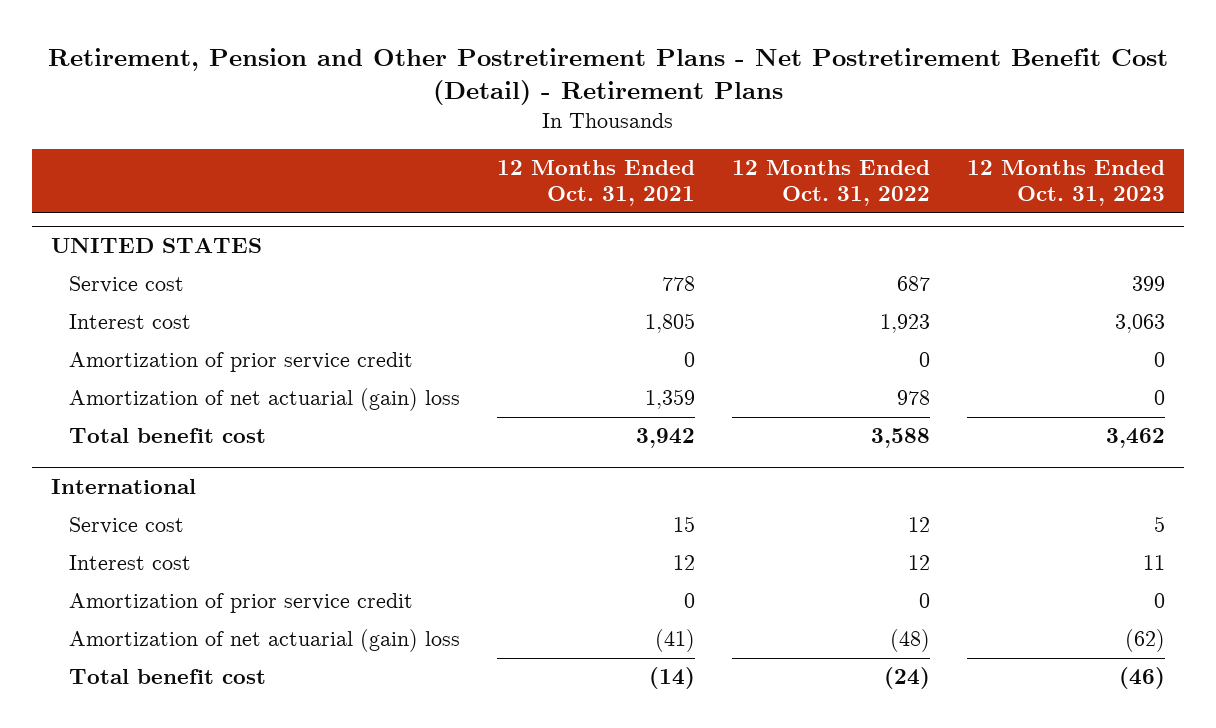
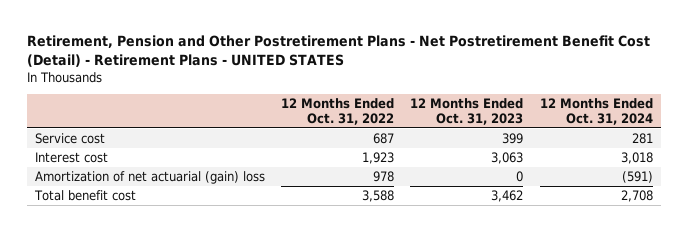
[47,47,1168,105] Retirement, Pension and Other Postretirement Plans - Net Postretirement Benefit Cost (Detail) - Retirement Plans -> [27,35,651,68] Retirement, Pension and Other Postretirement Plans - Net Postretirement Benefit Cost (Detail) - Retirement Plans - UNITED STATES
[497,160,696,207] 12 Months Ended Oct. 31, 2021 -> none
none -> [539,98,653,125] 12 Months Ended Oct. 31, 2024
[50,238,262,254] UNITED STATES -> none
[69,352,414,373] Amortization of prior service credit -> none
[50,479,196,495] International -> none
[69,517,185,535] Service cost -> none
[69,555,192,571] Interest cost -> none
[69,593,414,614] Amortization of prior service credit -> none
[69,629,461,653] Amortization of net actuarial (gain) loss -> none
[69,669,267,685] Total benefit cost -> none

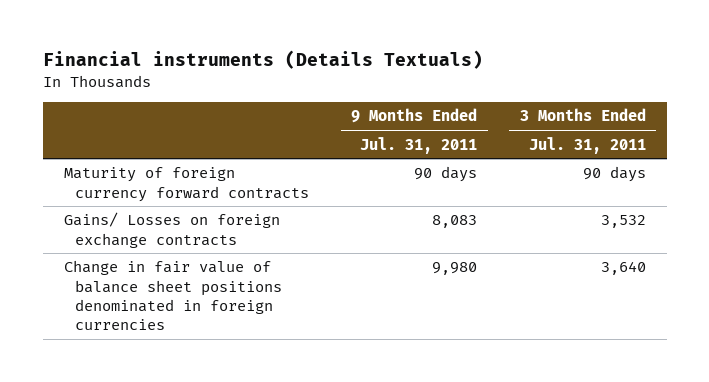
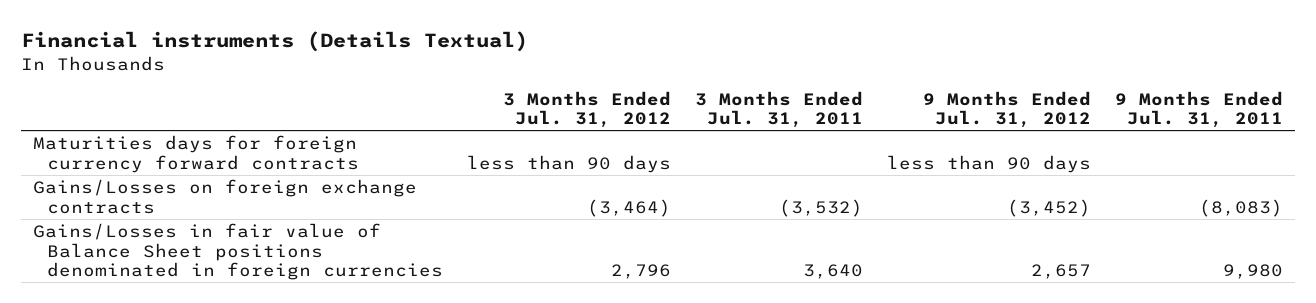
[42,50,483,70] Financial instruments (Details Textuals) -> [21,31,529,53] Financial instruments (Details Textual)
none -> [502,90,671,129] 3 Months Ended Jul. 31, 2012
none -> [922,90,1091,129] 9 Months Ended Jul. 31, 2012
[63,167,310,202] Maturity of foreign currency forward contracts -> none
none -> [33,134,359,173] Maturities days for foreign currency forward contracts
[63,212,280,248] Gains/ Losses on foreign exchange contracts -> [33,178,418,214] Gains/Losses on foreign exchange contracts
[432,215,478,229] 8,083 -> [1198,198,1283,217] (8,083)
[600,215,646,229] 3,532 -> [778,198,863,217] (3,532)
[63,260,283,331] Change in fair value of balance sheet positions denominated in foreign currencies -> [33,222,443,281] Gains/Losses in fair value of Balance Sheet positions denominated in foreign currencies

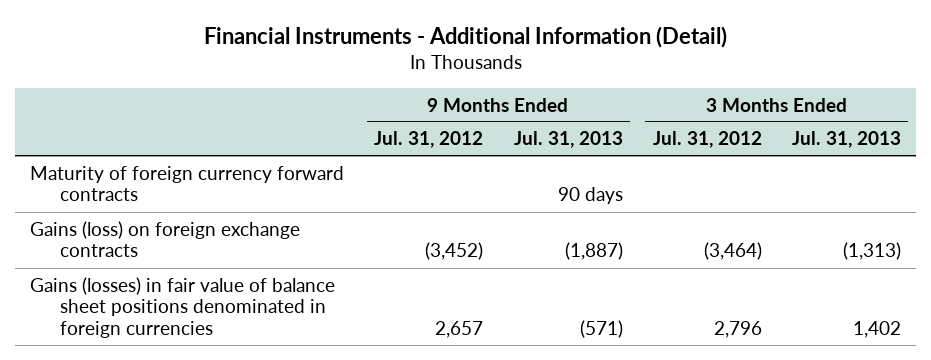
[21,31,529,53] Financial instruments (Details Textual) -> [203,26,727,49] Financial Instruments - Additional Information (Detail)
[694,90,863,129] 3 Months Ended Jul. 31, 2011 -> none
[1114,90,1283,129] 9 Months Ended Jul. 31, 2011 -> none
none -> [513,131,623,149] Jul. 31, 2013
none -> [791,131,901,149] Jul. 31, 2013
[33,134,359,173] Maturities days for foreign currency forward contracts -> none
none -> [30,165,345,202] Maturity of foreign currency forward contracts
[33,178,418,214] Gains/Losses on foreign exchange contracts -> [30,220,301,258] Gains (loss) on foreign exchange contracts
[33,222,443,281] Gains/Losses in fair value of Balance Sheet positions denominated in foreign currencies -> [30,276,336,339] Gains (losses) in fair value of balance sheet positions denominated in foreign currencies

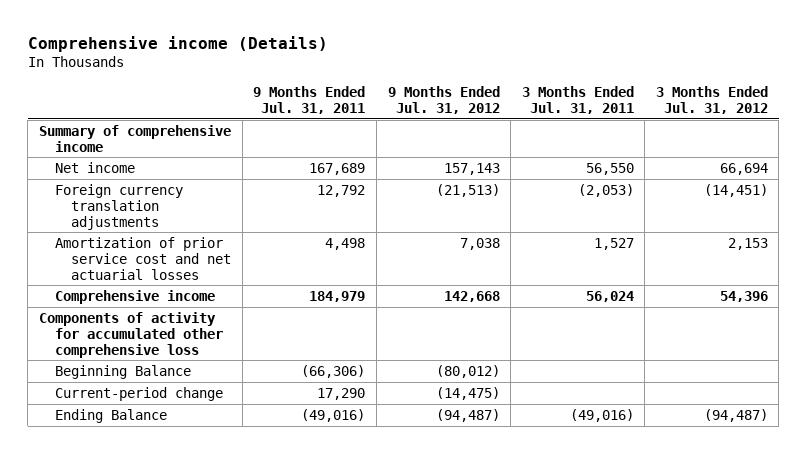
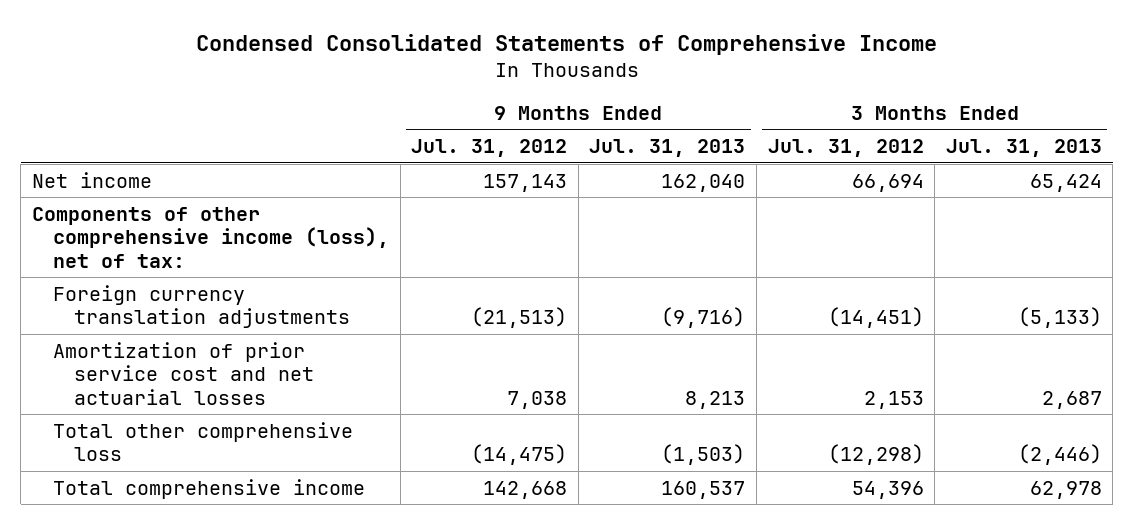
[27,35,328,52] Comprehensive income (Details) -> [195,33,937,55] Condensed Consolidated Statements of Comprehensive Income
[253,85,366,114] 9 Months Ended Jul. 31, 2011 -> none
[521,85,634,114] 3 Months Ended Jul. 31, 2011 -> none
none -> [589,139,746,158] Jul. 31, 2013
none -> [945,139,1102,158] Jul. 31, 2013
[38,124,231,152] Summary of comprehensive income -> none
none -> [31,206,389,268] Components of other comprehensive income (loss), net of tax:
[38,311,224,358] Components of activity for accumulated other comprehensive loss -> none
[55,364,192,379] Beginning Balance -> none
[55,386,224,401] Current-period change -> none
[55,408,168,423] Ending Balance -> none
none -> [52,421,353,462] Total other comprehensive loss
[55,289,216,304] Comprehensive income -> [52,478,365,499] Total comprehensive income

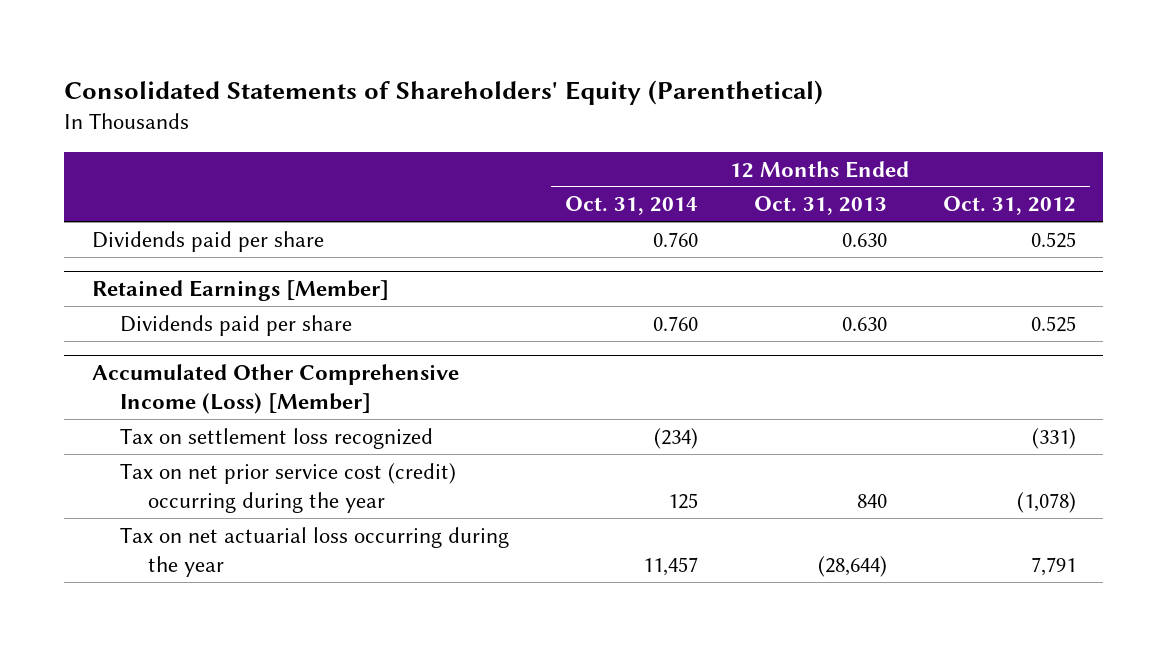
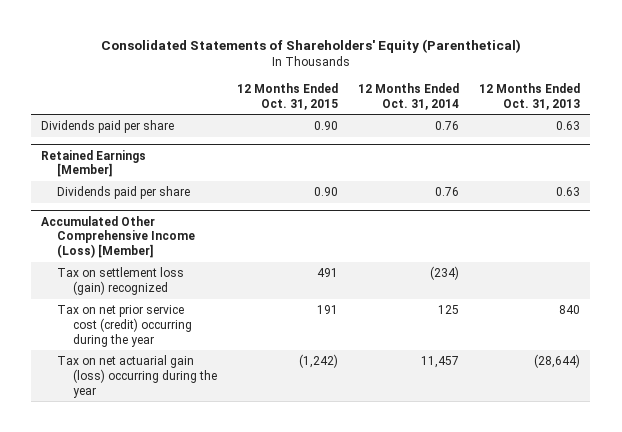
[942,196,1076,216] Oct. 31, 2012 -> none
none -> [236,82,338,110] 12 Months Ended Oct. 31, 2015
[652,231,698,247] 0.760 -> [435,121,460,131] 0.76
[841,232,887,247] 0.630 -> [556,121,581,131] 0.63
[652,315,698,331] 0.760 -> [435,187,460,197] 0.76
[841,316,887,331] 0.630 -> [556,187,581,197] 0.63
[119,427,433,449] Tax on settlement loss recognized -> [57,267,185,295] Tax on settlement loss (gain) recognized
[119,526,509,577] Tax on net actuarial loss occurring during the year -> [57,355,217,398] Tax on net actuarial gain (loss) occurring during the year

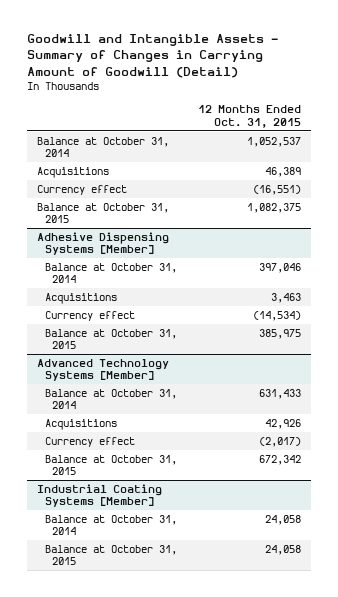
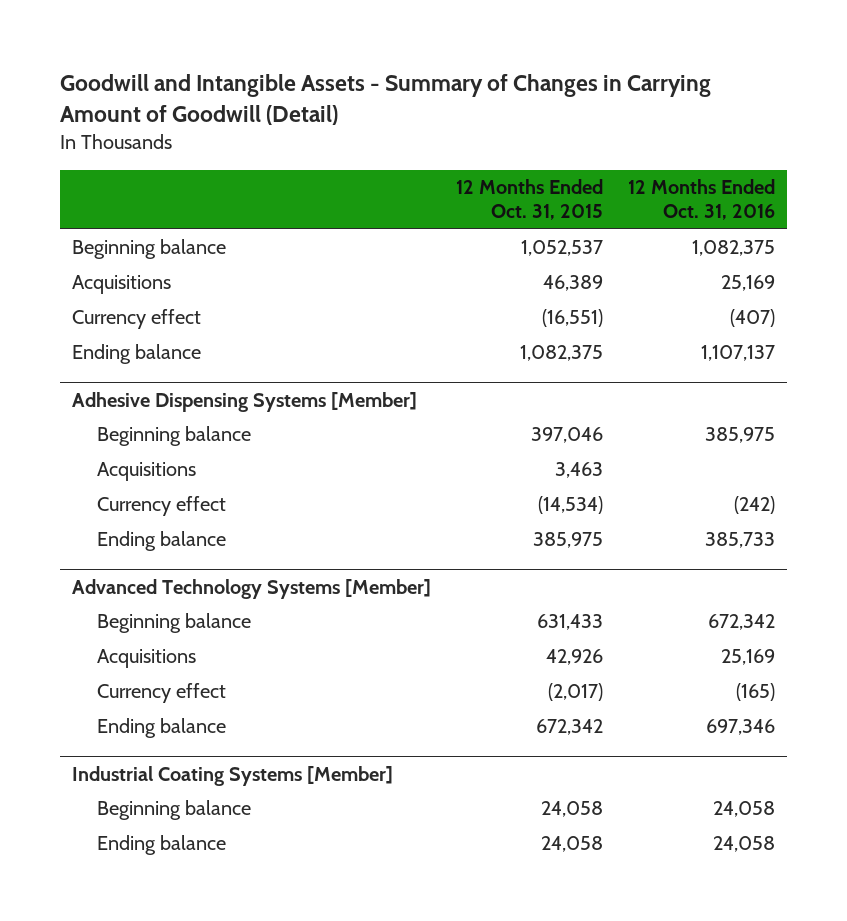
none -> [627,178,775,221] 12 Months Ended Oct. 31, 2016
[37,136,170,158] Balance at October 31, 2014 -> [72,239,227,260] Beginning balance
[37,202,170,224] Balance at October 31, 2015 -> [72,344,202,365] Ending balance
[44,262,177,284] Balance at October 31, 2014 -> [97,426,252,447] Beginning balance
[44,328,177,350] Balance at October 31, 2015 -> [97,531,227,552] Ending balance
[44,388,177,410] Balance at October 31, 2014 -> [97,613,252,634] Beginning balance
[44,454,177,476] Balance at October 31, 2015 -> [97,718,227,739] Ending balance
[44,514,177,536] Balance at October 31, 2014 -> [97,800,252,821] Beginning balance
[44,544,177,566] Balance at October 31, 2015 -> [97,835,227,856] Ending balance

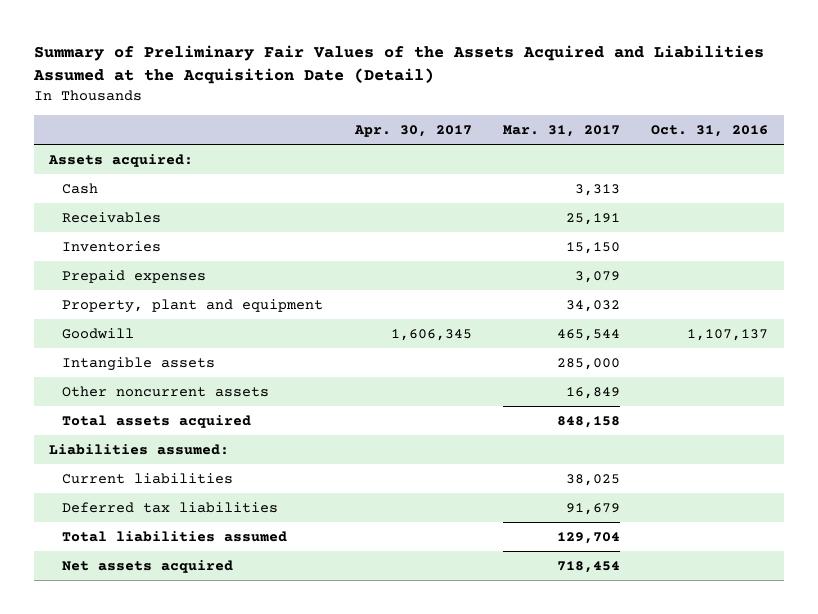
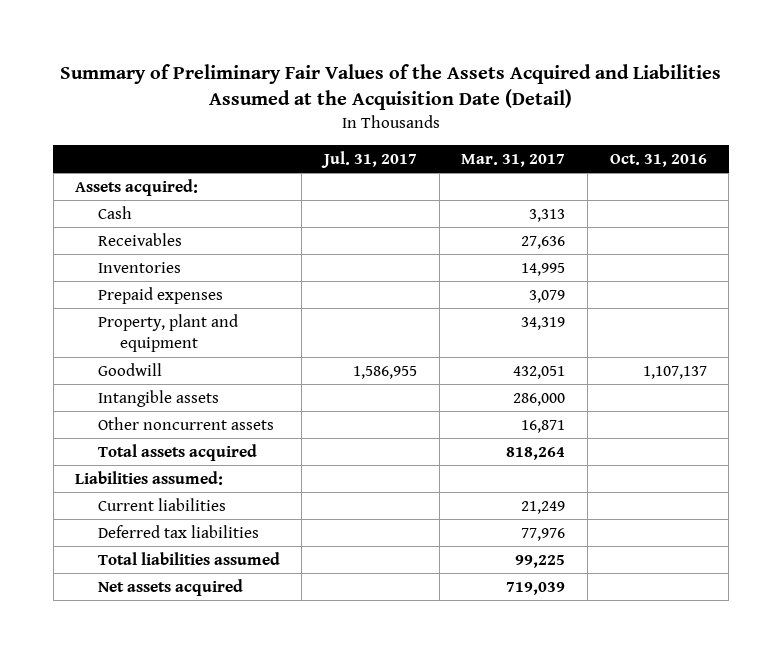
[353,124,472,137] Apr. 30, 2017 -> none
none -> [320,150,417,168] Jul. 31, 2017
[565,212,620,225] 25,191 -> [521,235,566,249] 27,636
[565,241,620,254] 15,150 -> [521,262,566,276] 14,995
[565,299,620,312] 34,032 -> [521,316,566,330] 34,319
[556,328,620,341] 465,544 -> [513,365,566,379] 432,051
[556,357,620,370] 285,000 -> [513,392,566,406] 286,000
[565,386,620,399] 16,849 -> [521,419,566,433] 16,871
[556,415,620,428] 848,158 -> [506,446,566,460] 818,264
[565,473,620,486] 38,025 -> [521,500,566,514] 21,249
[565,502,620,515] 91,679 -> [521,527,566,541] 77,976
[556,531,620,544] 129,704 -> [515,554,566,568] 99,225
[556,560,620,573] 718,454 -> [506,581,566,595] 719,039

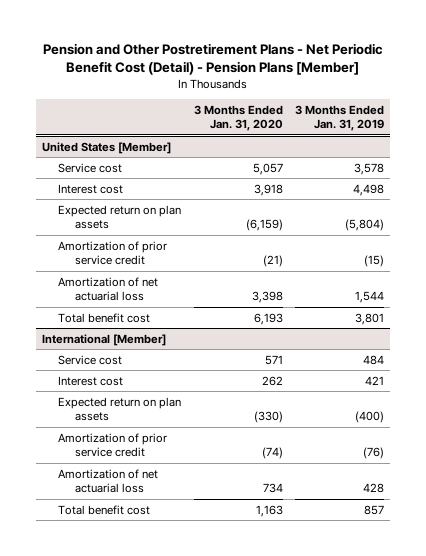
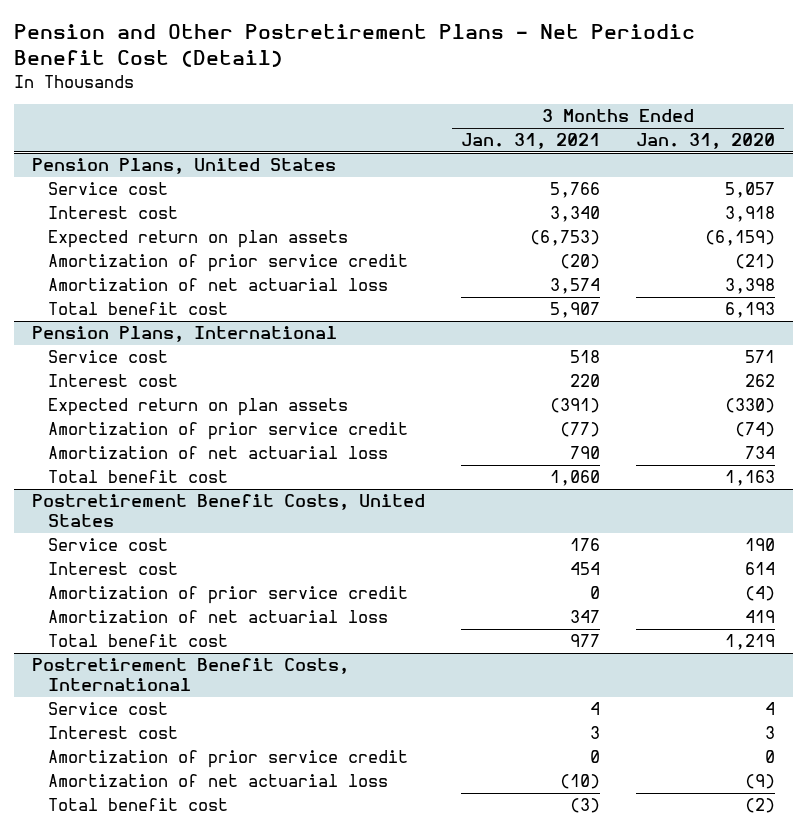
[42,42,383,75] Pension and Other Postretirement Plans - Net Periodic Benefit Cost (Detail) - Pension Plans [Member] -> [13,24,695,68] Pension and Other Postretirement Plans - Net Periodic Benefit Cost (Detail)
[294,105,384,132] 3 Months Ended Jan. 31, 2019 -> none
none -> [460,133,600,150] Jan. 31, 2021
[41,141,171,154] United States [Member] -> none
none -> [31,158,336,175] Pension Plans, United States
[41,333,166,346] International [Member] -> none
none -> [31,326,337,343] Pension Plans, International
none -> [31,494,425,527] Postretirement Benefit Costs, United States
none -> [47,538,168,552] Service cost
none -> [47,562,178,576] Interest cost
none -> [47,586,408,605] Amortization of prior service credit
none -> [47,610,388,624] Amortization of net actuarial loss
none -> [47,634,228,648] Total benefit cost
none -> [31,658,349,691] Postretirement Benefit Costs, International
none -> [47,702,168,716] Service cost
none -> [47,726,178,740] Interest cost
none -> [47,750,408,769] Amortization of prior service credit
none -> [47,774,388,788] Amortization of net actuarial loss
none -> [47,798,228,812] Total benefit cost

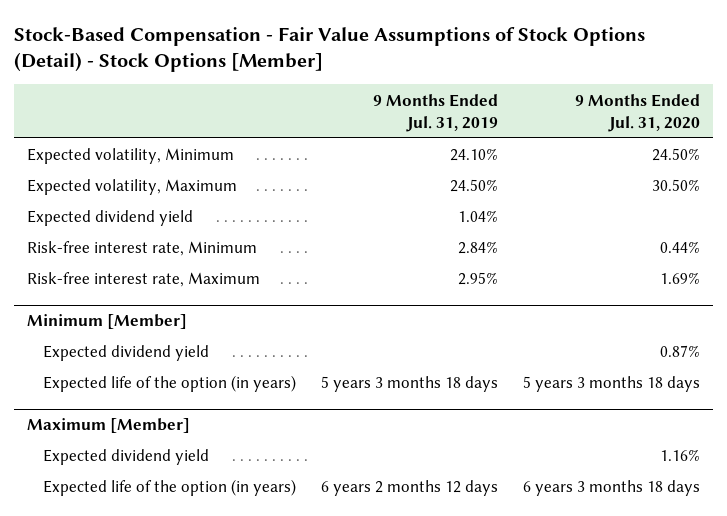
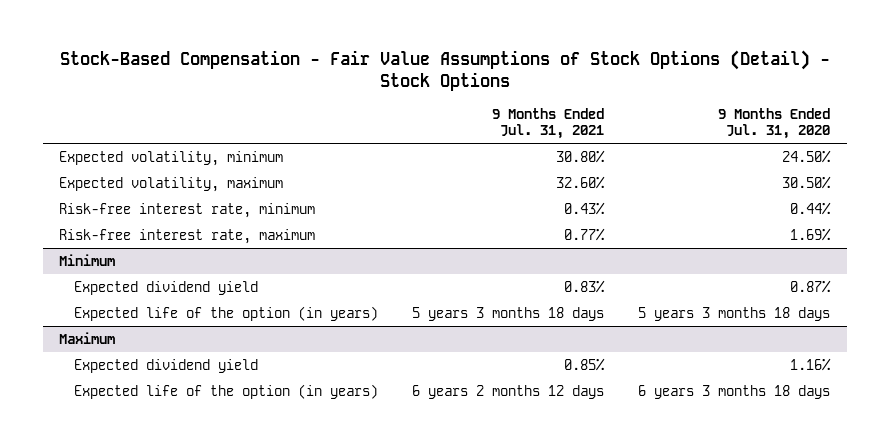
[13,26,645,73] Stock-Based Compensation - Fair Value Assumptions of Stock Options (Detail) - Stock Options [Member] -> [59,49,830,91] Stock-Based Compensation - Fair Value Assumptions of Stock Options (Detail) - Stock Options
[372,93,498,132] 9 Months Ended Jul. 31, 2019 -> none
none -> [492,107,605,140] 9 Months Ended Jul. 31, 2021
[26,210,193,227] Expected dividend yield -> none
[26,148,234,165] Expected volatility, Minimum -> [59,150,284,166] Expected volatility, minimum
[26,179,237,196] Expected volatility, Maximum -> [59,176,284,192] Expected volatility, maximum
[26,241,257,257] Risk-free interest rate, Minimum -> [59,202,316,218] Risk-free interest rate, minimum
[26,272,260,288] Risk-free interest rate, Maximum -> [59,228,316,244] Risk-free interest rate, maximum
[26,314,187,330] Minimum [Member] -> [59,253,116,266] Minimum
[26,418,190,434] Maximum [Member] -> [59,331,116,344] Maximum

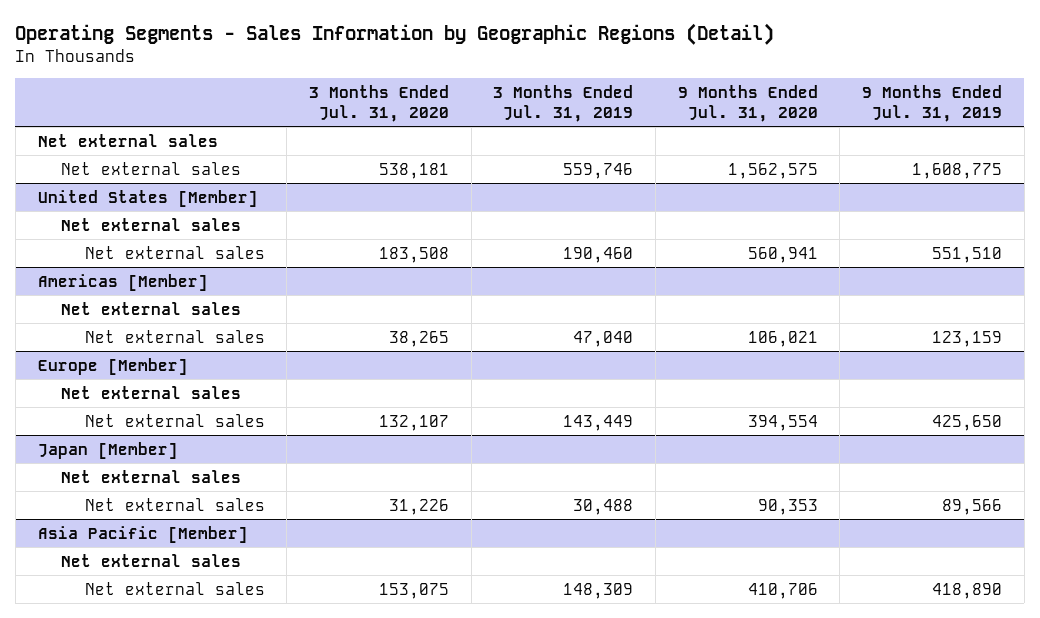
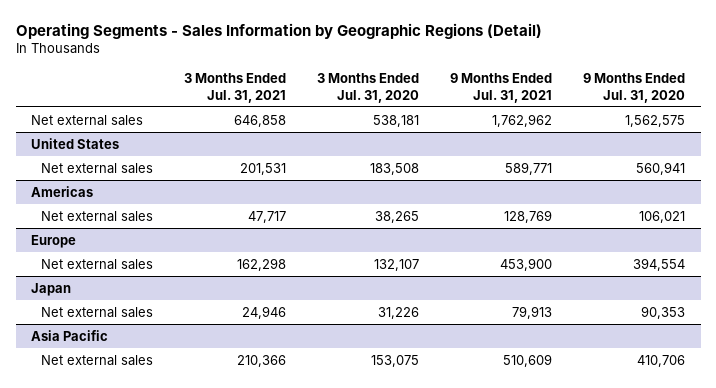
[493,84,634,123] 3 Months Ended Jul. 31, 2019 -> none
[862,84,1003,123] 9 Months Ended Jul. 31, 2019 -> none
none -> [184,73,287,103] 3 Months Ended Jul. 31, 2021
none -> [450,73,553,103] 9 Months Ended Jul. 31, 2021
[37,133,218,147] Net external sales -> none
[61,217,242,231] Net external sales -> none
[37,189,258,207] United States [Member] -> [31,137,120,149] United States
[61,301,242,315] Net external sales -> none
[37,273,208,291] Americas [Member] -> [31,185,94,197] Americas
[61,385,242,399] Net external sales -> none
[37,357,188,375] Europe [Member] -> [31,234,77,248] Europe
[61,469,242,483] Net external sales -> none
[37,441,178,459] Japan [Member] -> [31,282,72,296] Japan
[61,553,242,567] Net external sales -> none
[37,525,248,543] Asia Pacific [Member] -> [31,329,109,341] Asia Pacific

